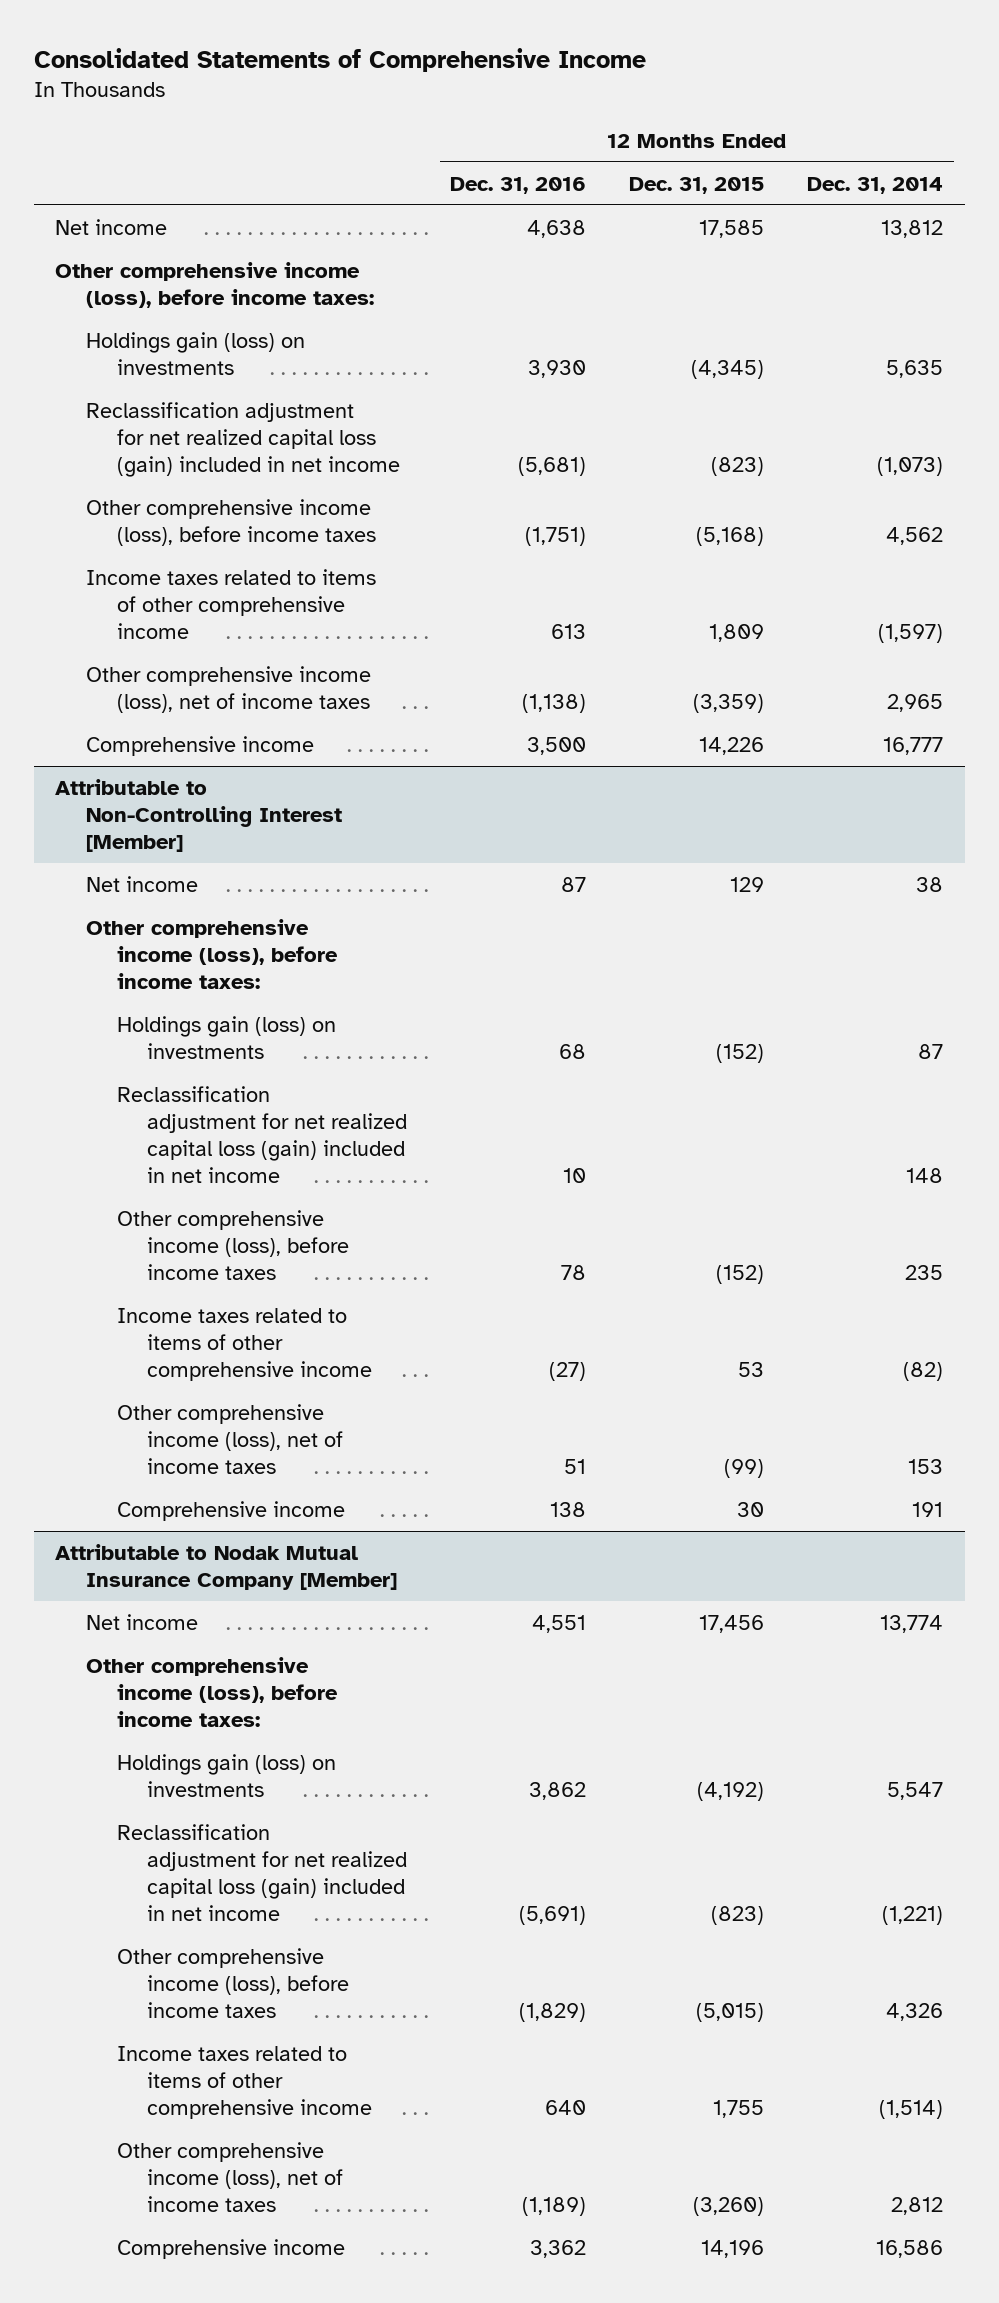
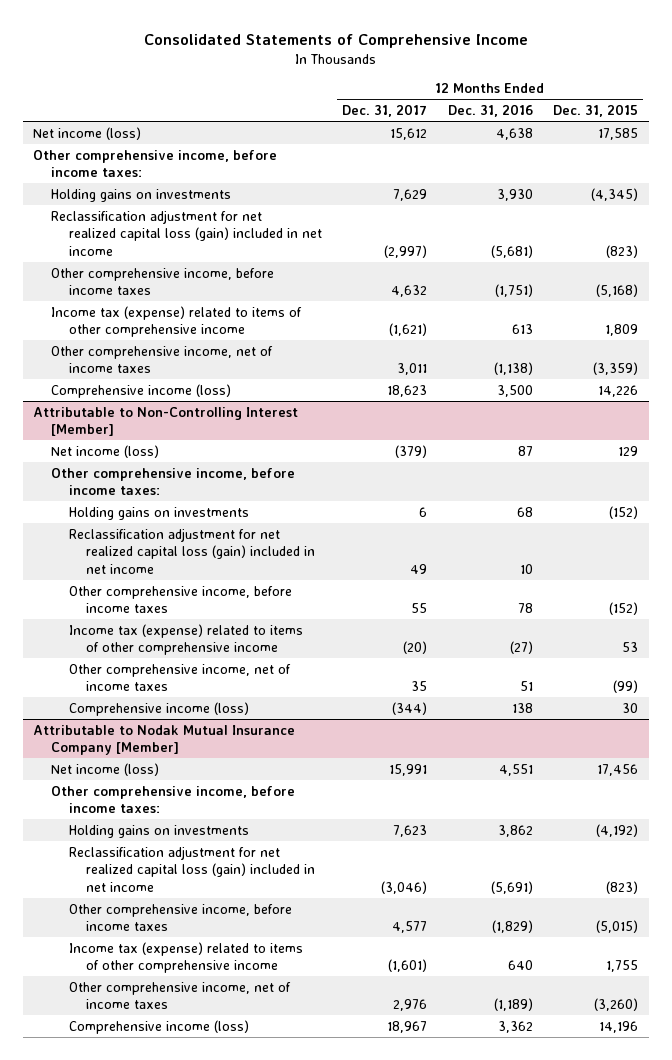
[807,176,944,194] Dec. 31, 2014 -> none
none -> [342,104,428,118] Dec. 31, 2017
[55,218,168,235] Net income -> [33,126,142,140] Net income (loss)
[55,261,374,308] Other comprehensive income (loss), before income taxes: -> [33,149,278,178] Other comprehensive income, before income taxes:
[85,331,305,375] Holdings gain (loss) on investments -> [51,188,232,202] Holding gains on investments
[85,498,376,546] Other comprehensive income (loss), before income taxes -> [51,267,275,296] Other comprehensive income, before income taxes
[85,568,376,639] Income taxes related to items of other comprehensive income -> [51,305,303,338] Income tax (expense) related to items of other comprehensive income
[85,665,371,713] Other comprehensive income (loss), net of income taxes -> [51,345,274,374] Other comprehensive income, net of income taxes
[85,735,314,756] Comprehensive income -> [51,383,232,398] Comprehensive income (loss)
[85,875,198,892] Net income -> [51,444,160,458] Net income (loss)
[85,918,338,989] Other comprehensive income (loss), before income taxes: -> [51,467,296,496] Other comprehensive income, before income taxes:
[116,1015,336,1059] Holdings gain (loss) on investments -> [68,506,249,520] Holding gains on investments
[116,1209,350,1280] Other comprehensive income (loss), before income taxes -> [68,585,292,614] Other comprehensive income, before income taxes
[116,1307,373,1381] Income taxes related to items of other comprehensive income -> [68,623,303,656] Income tax (expense) related to items of other comprehensive income
[116,1403,344,1474] Other comprehensive income (loss), net of income taxes -> [68,663,291,692] Other comprehensive income, net of income taxes
[116,1500,345,1521] Comprehensive income -> [68,701,249,716] Comprehensive income (loss)
[85,1613,198,1630] Net income -> [51,762,160,776] Net income (loss)
[85,1656,338,1727] Other comprehensive income (loss), before income taxes: -> [51,785,296,814] Other comprehensive income, before income taxes:
[116,1753,336,1797] Holdings gain (loss) on investments -> [68,824,249,838] Holding gains on investments
[116,1947,350,2018] Other comprehensive income (loss), before income taxes -> [68,903,292,932] Other comprehensive income, before income taxes
[116,2045,373,2119] Income taxes related to items of other comprehensive income -> [68,941,303,974] Income tax (expense) related to items of other comprehensive income
[116,2141,344,2212] Other comprehensive income (loss), net of income taxes -> [68,981,291,1010] Other comprehensive income, net of income taxes
[116,2238,345,2259] Comprehensive income -> [68,1019,249,1034] Comprehensive income (loss)

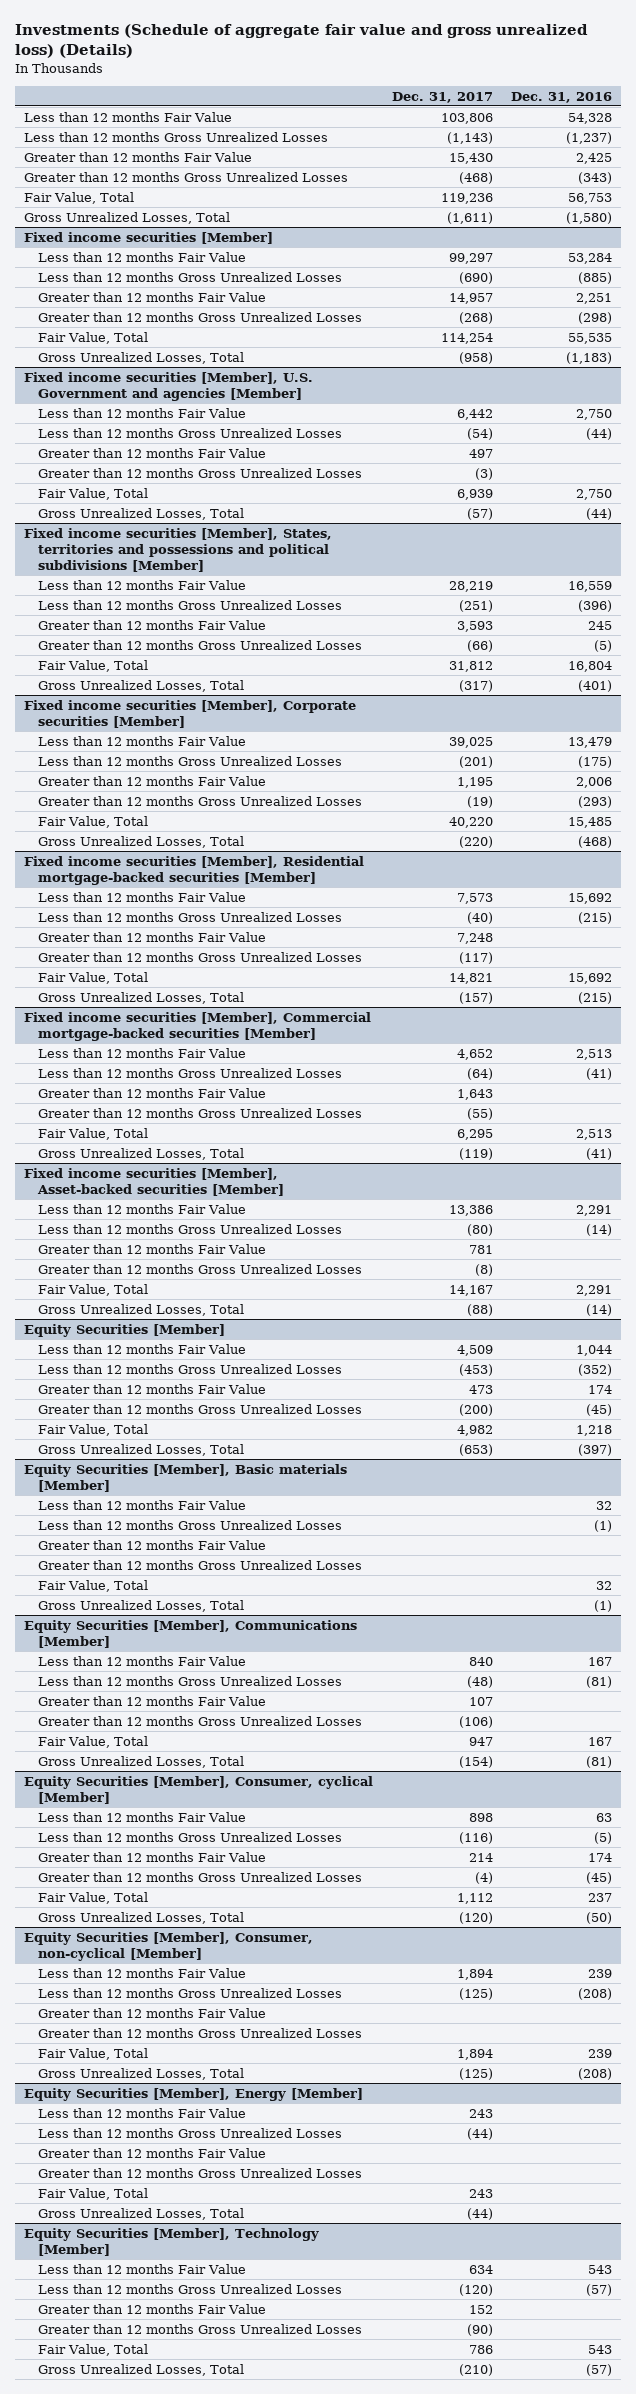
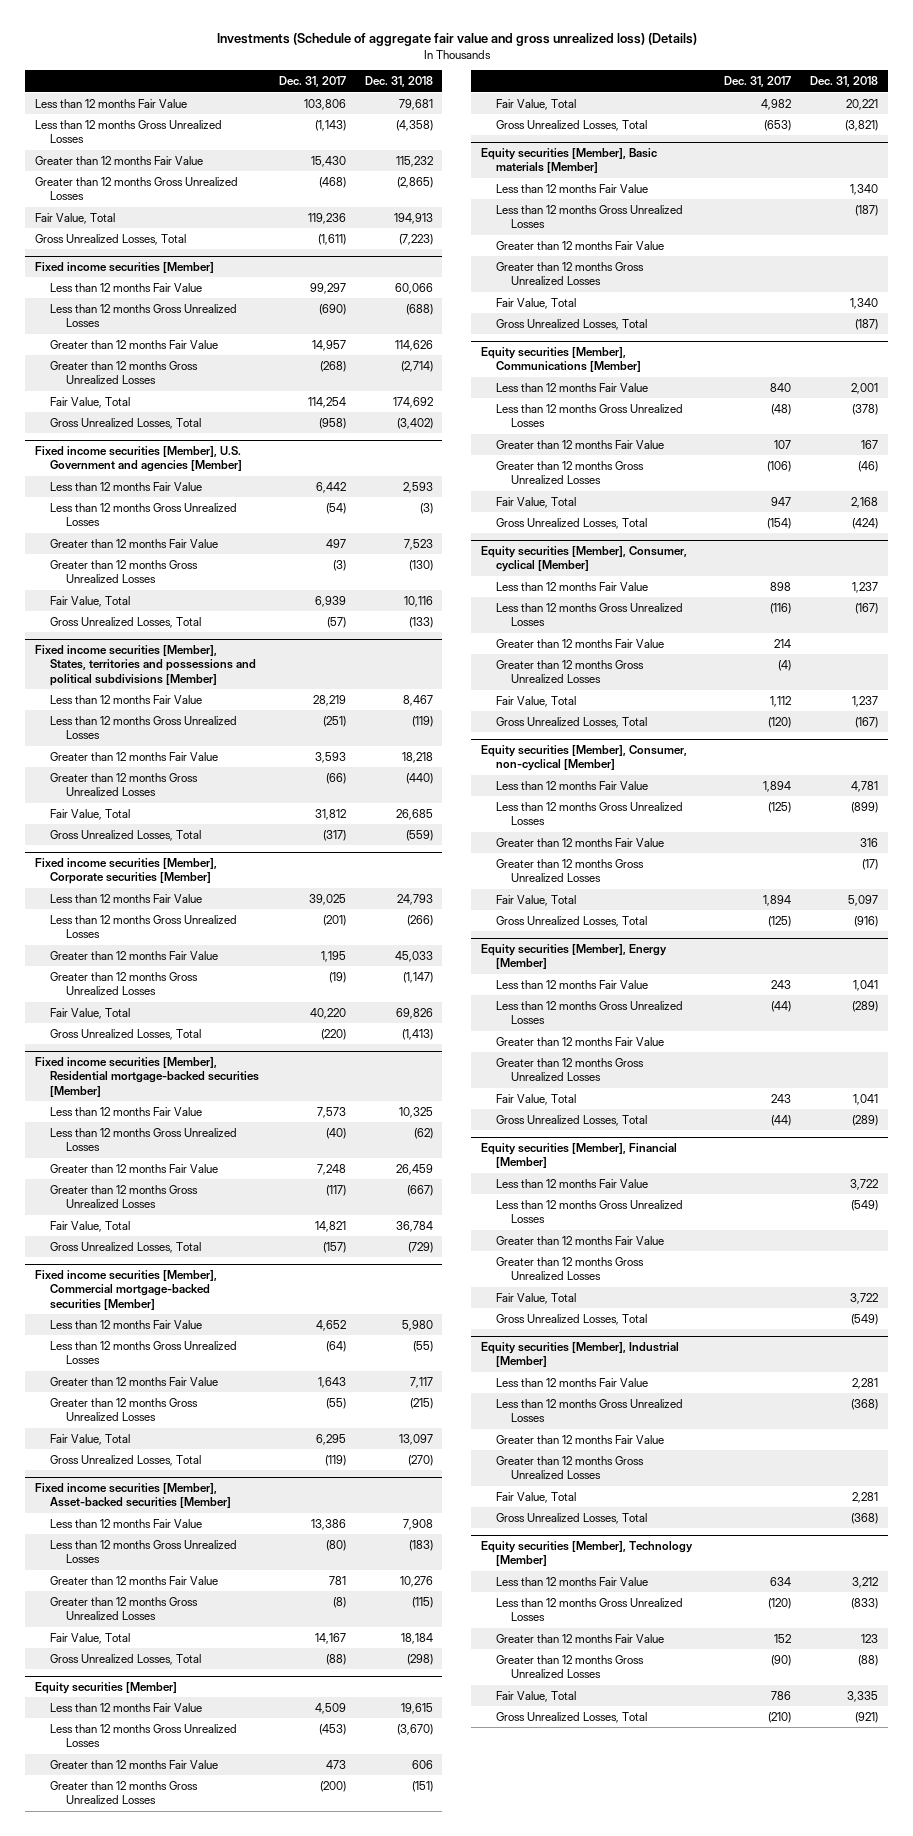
[510,91,612,103] Dec. 31, 2016 -> none
none -> [364,76,433,88] Dec. 31, 2018
[24,1323,226,1337] Equity Securities [Member] -> [35,1682,178,1695] Equity securities [Member]
[24,1463,348,1492] Equity Securities [Member], Basic materials [Member] -> [480,148,657,174] Equity securities [Member], Basic materials [Member]
[24,1619,358,1648] Equity Securities [Member], Communications [Member] -> [480,347,641,373] Equity securities [Member], Communications [Member]
[24,1775,374,1804] Equity Securities [Member], Consumer, cyclical [Member] -> [480,546,687,573] Equity securities [Member], Consumer, cyclical [Member]
[24,1931,314,1961] Equity Securities [Member], Consumer, non-cyclical [Member] -> [480,745,687,772] Equity securities [Member], Consumer, non-cyclical [Member]
[24,2087,364,2101] Equity Securities [Member], Energy [Member] -> [480,944,667,970] Equity securities [Member], Energy [Member]
none -> [480,1143,677,1169] Equity securities [Member], Financial [Member]
none -> [495,1178,648,1188] Less than 12 months Fair Value
none -> [495,1199,683,1224] Less than 12 months Gross Unrealized Losses
none -> [495,1235,664,1245] Greater than 12 months Fair Value
none -> [495,1256,644,1281] Greater than 12 months Gross Unrealized Losses
none -> [495,1292,576,1304] Fair Value, Total
none -> [495,1313,647,1325] Gross Unrealized Losses, Total
none -> [480,1342,679,1368] Equity securities [Member], Industrial [Member]
none -> [495,1377,648,1387] Less than 12 months Fair Value
none -> [495,1398,683,1423] Less than 12 months Gross Unrealized Losses
none -> [495,1434,664,1444] Greater than 12 months Fair Value
none -> [495,1455,644,1480] Greater than 12 months Gross Unrealized Losses
none -> [495,1491,576,1503] Fair Value, Total
none -> [495,1512,647,1524] Gross Unrealized Losses, Total
[24,2227,320,2256] Equity Securities [Member], Technology [Member] -> [480,1541,693,1567] Equity securities [Member], Technology [Member]

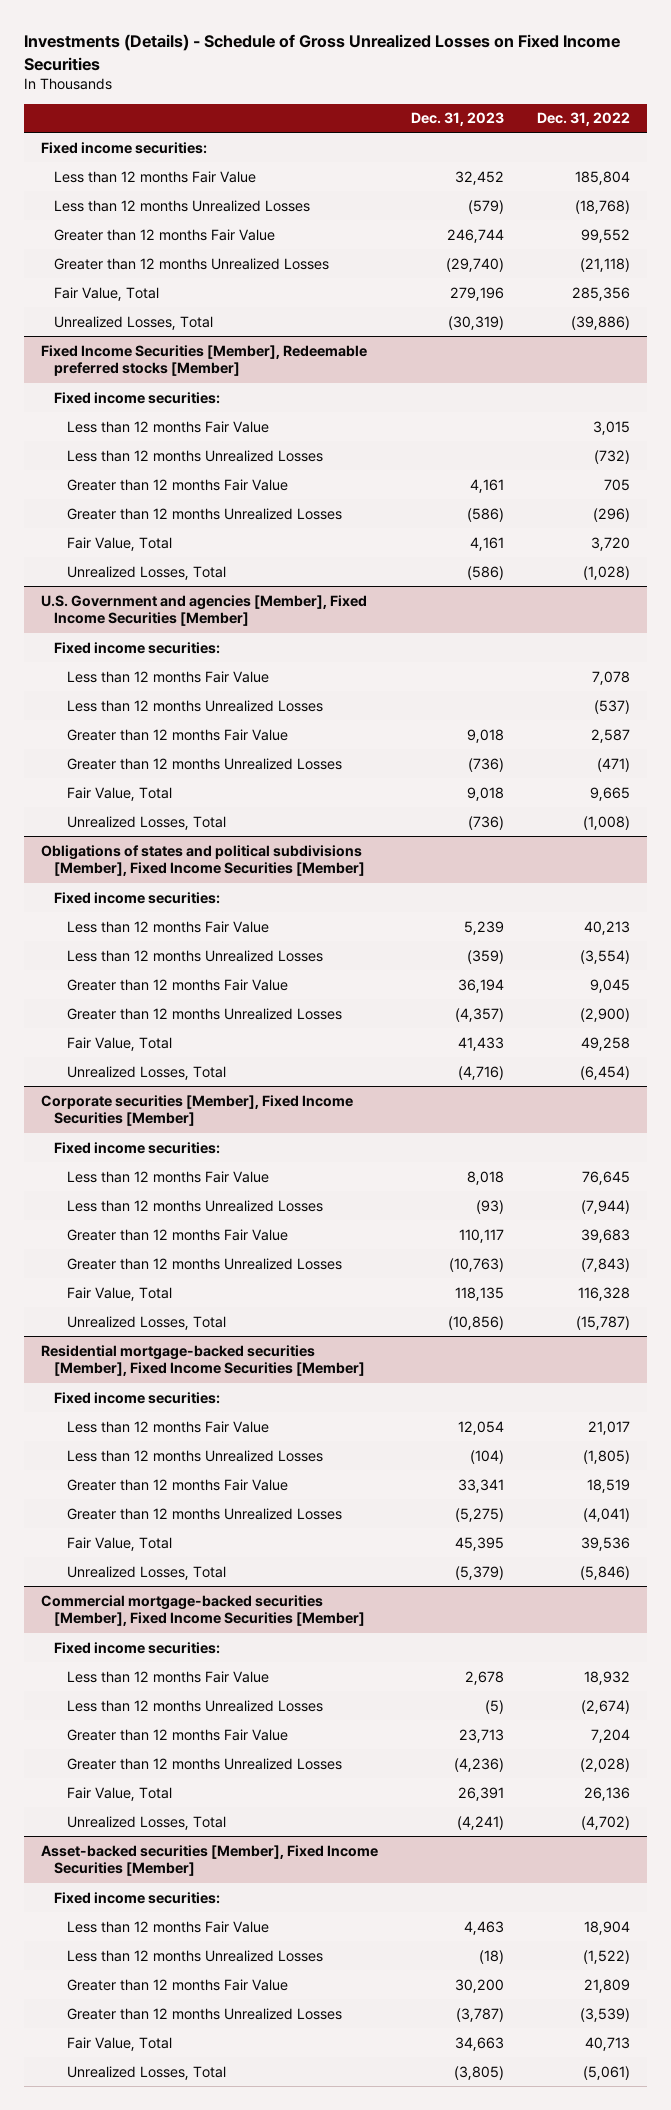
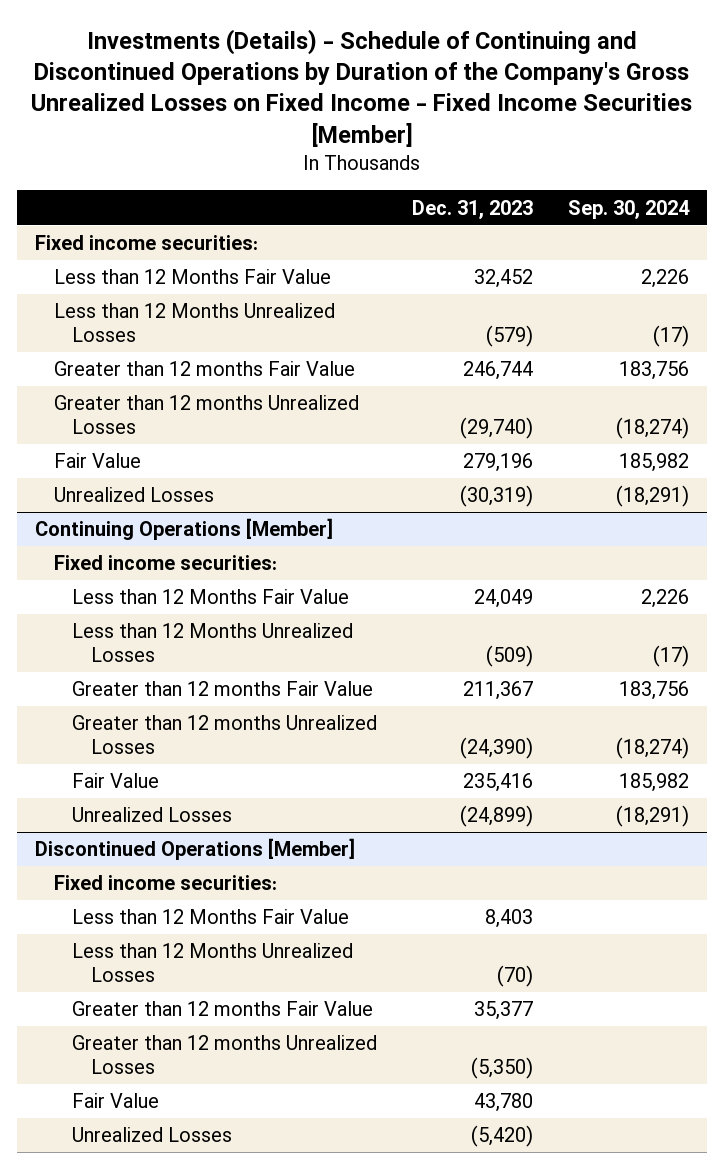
[24,34,621,71] Investments (Details) - Schedule of Gross Unrealized Losses on Fixed Income Securities -> [30,28,692,147] Investments (Details) - Schedule of Continuing and Discontinued Operations by Duration of the Company's Gross Unrealized Losses on Fixed Income - Fixed Income Securities [Member]
[537,112,631,127] Dec. 31, 2022 -> none
none -> [568,199,691,219] Sep. 30, 2024
[53,170,256,183] Less than 12 months Fair Value -> [53,269,331,285] Less than 12 Months Fair Value
[53,199,310,212] Less than 12 months Unrealized Losses -> [53,303,335,343] Less than 12 Months Unrealized Losses
[41,344,368,377] Fixed Income Securities [Member], Redeemable preferred stocks [Member] -> none
[53,391,220,404] Fixed income securities: -> none
[66,420,269,433] Less than 12 months Fair Value -> none
[66,449,323,462] Less than 12 months Unrealized Losses -> none
[66,478,288,491] Greater than 12 months Fair Value -> none
[66,507,342,520] Greater than 12 months Unrealized Losses -> none
[66,536,172,551] Fair Value, Total -> none
[66,565,226,580] Unrealized Losses, Total -> none
[41,594,368,627] U.S. Government and agencies [Member], Fixed Income Securities [Member] -> none
[53,641,220,654] Fixed income securities: -> none
[66,670,269,683] Less than 12 months Fair Value -> none
[66,699,323,712] Less than 12 months Unrealized Losses -> none
[66,728,288,741] Greater than 12 months Fair Value -> none
[66,757,342,770] Greater than 12 months Unrealized Losses -> none
[66,786,172,801] Fair Value, Total -> none
[66,815,226,830] Unrealized Losses, Total -> none
[41,844,365,877] Obligations of states and political subdivisions [Member], Fixed Income Securities [Member] -> none
[53,891,220,904] Fixed income securities: -> none
[66,920,269,933] Less than 12 months Fair Value -> none
[66,949,323,962] Less than 12 months Unrealized Losses -> none
[66,978,288,991] Greater than 12 months Fair Value -> none
[66,1007,342,1020] Greater than 12 months Unrealized Losses -> none
[66,1036,172,1051] Fair Value, Total -> none
[66,1065,226,1080] Unrealized Losses, Total -> none
[41,1094,354,1127] Corporate securities [Member], Fixed Income Securities [Member] -> none
[53,1141,220,1154] Fixed income securities: -> none
[66,1170,269,1183] Less than 12 months Fair Value -> none
[66,1199,323,1212] Less than 12 months Unrealized Losses -> none
[66,1228,288,1241] Greater than 12 months Fair Value -> none
[66,1257,342,1270] Greater than 12 months Unrealized Losses -> none
[66,1286,172,1301] Fair Value, Total -> none
[66,1315,226,1330] Unrealized Losses, Total -> none
[41,1344,365,1377] Residential mortgage-backed securities [Member], Fixed Income Securities [Member] -> none
[53,1391,220,1404] Fixed income securities: -> none
[66,1420,269,1433] Less than 12 months Fair Value -> none
[66,1449,323,1462] Less than 12 months Unrealized Losses -> none
[66,1478,288,1491] Greater than 12 months Fair Value -> none
[66,1507,342,1520] Greater than 12 months Unrealized Losses -> none
[66,1536,172,1551] Fair Value, Total -> none
[66,1565,226,1580] Unrealized Losses, Total -> none
[41,1594,365,1627] Commercial mortgage-backed securities [Member], Fixed Income Securities [Member] -> none
[53,286,159,301] Fair Value, Total -> [53,453,141,469] Fair Value
[53,315,213,330] Unrealized Losses, Total -> [53,487,214,503] Unrealized Losses
none -> [34,518,333,541] Continuing Operations [Member]
[41,1844,379,1877] Asset-backed securities [Member], Fixed Income Securities [Member] -> none
[66,1670,269,1683] Less than 12 months Fair Value -> [72,589,350,605] Less than 12 Months Fair Value
[465,1670,505,1685] 2,678 -> [474,589,534,609] 24,049
[66,1699,323,1712] Less than 12 months Unrealized Losses -> [72,623,354,663] Less than 12 Months Unrealized Losses
[485,1699,505,1714] (5) -> [486,645,534,668] (509)
[459,1728,505,1743] 23,713 -> [463,681,534,701] 211,367
[454,1757,505,1772] (4,236) -> [460,737,534,760] (24,390)
[66,1786,172,1801] Fair Value, Total -> [72,773,160,789] Fair Value
[458,1786,505,1801] 26,391 -> [463,773,534,793] 235,416
[66,1815,226,1830] Unrealized Losses, Total -> [72,807,233,823] Unrealized Losses
[457,1815,505,1830] (4,241) -> [460,805,534,828] (24,899)
none -> [34,838,355,861] Discontinued Operations [Member]
[66,1920,269,1933] Less than 12 months Fair Value -> [72,909,350,925] Less than 12 Months Fair Value
[464,1920,505,1935] 4,463 -> [485,909,534,929] 8,403
[66,1949,323,1962] Less than 12 months Unrealized Losses -> [72,943,354,983] Less than 12 Months Unrealized Losses
[479,1949,505,1964] (18) -> [497,965,534,988] (70)
[455,1978,505,1993] 30,200 -> [474,1001,534,1021] 35,377
[456,2007,505,2022] (3,787) -> [471,1057,534,1080] (5,350)
[66,2036,172,2051] Fair Value, Total -> [72,1093,160,1109] Fair Value
[455,2036,505,2051] 34,663 -> [474,1093,534,1113] 43,780
[66,2065,226,2080] Unrealized Losses, Total -> [72,1127,233,1143] Unrealized Losses
[454,2065,505,2080] (3,805) -> [471,1125,534,1148] (5,420)

